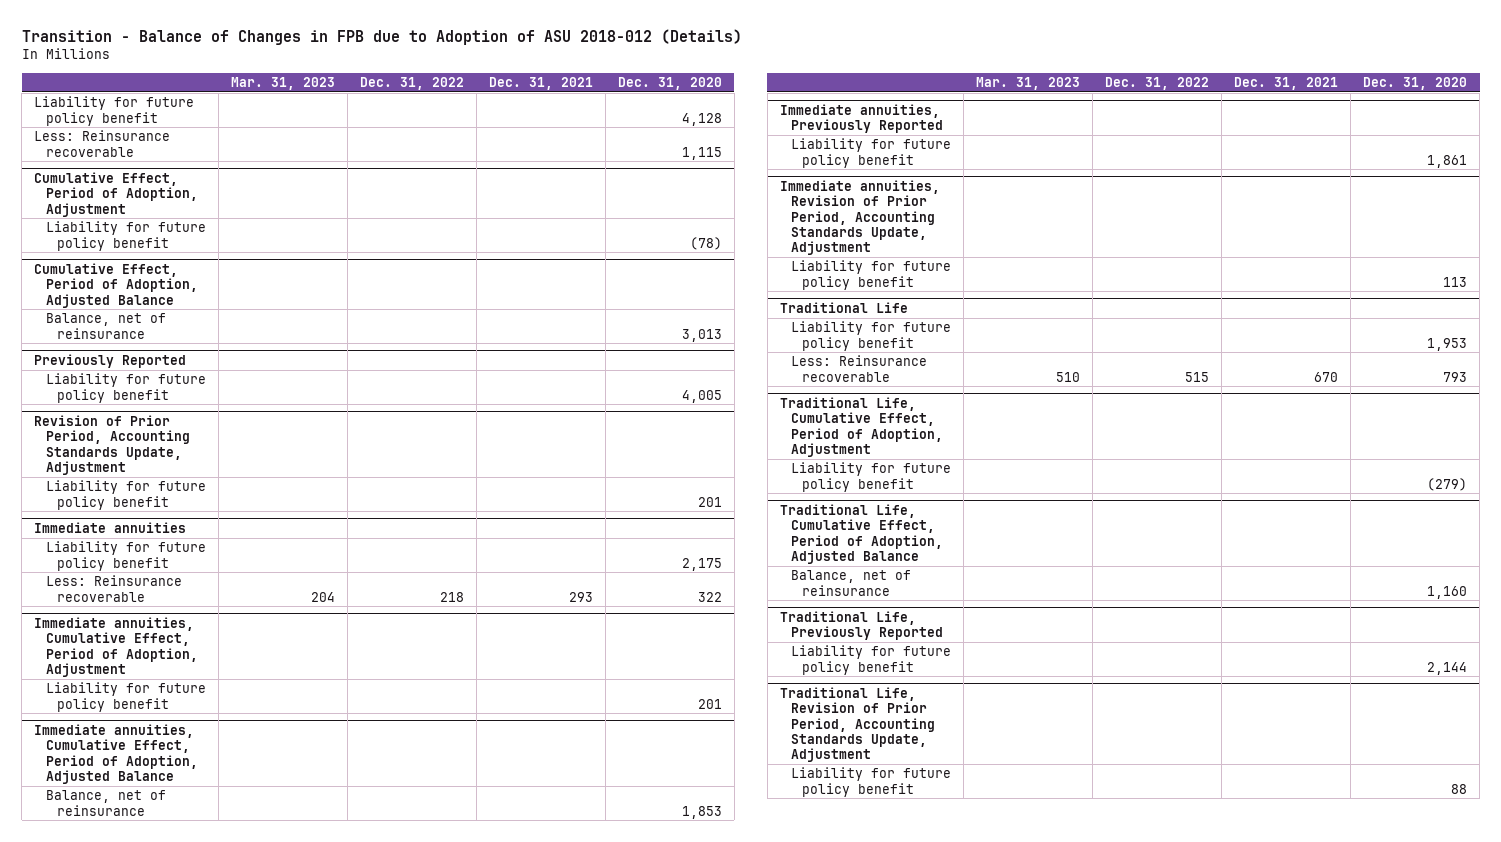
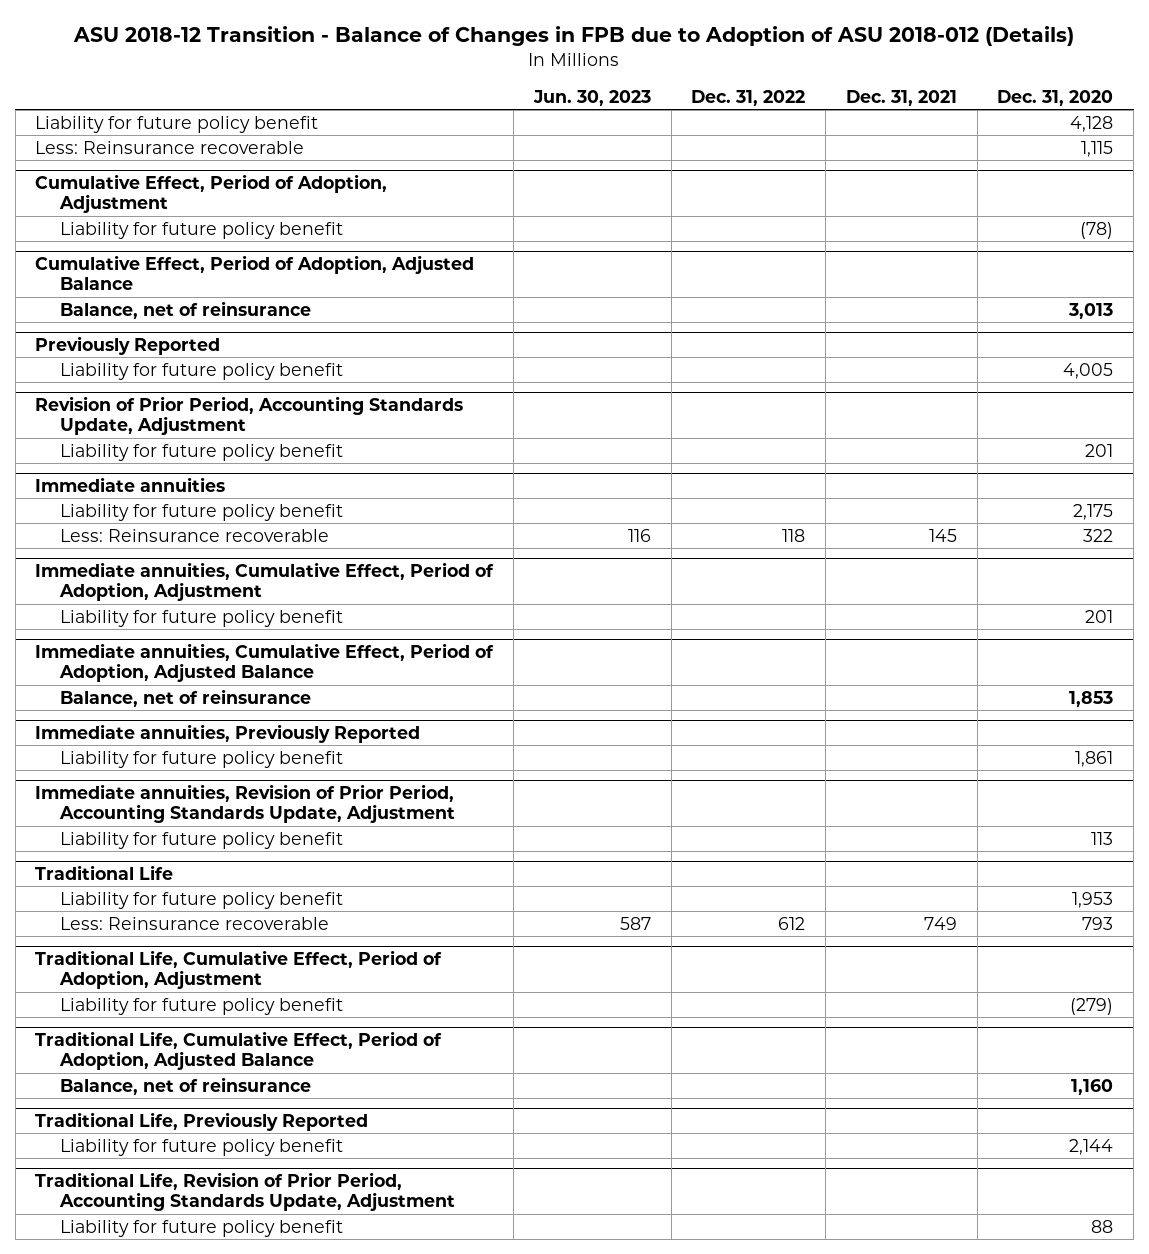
[21,28,742,45] Transition - Balance of Changes in FPB due to Adoption of ASU 2018-012 (Details) -> [73,26,1075,47] ASU 2018-12 Transition - Balance of Changes in FPB due to Adoption of ASU 2018-012 (Details)
[230,76,335,90] Mar. 31, 2023 -> none
none -> [532,89,651,106] Jun. 30, 2023
[439,591,464,602] 218 -> [782,528,806,542] 118
[568,591,593,602] 293 -> [928,528,957,542] 145
[1185,371,1210,382] 515 -> [778,916,806,930] 612
[1314,371,1339,382] 670 -> [923,916,957,930] 749

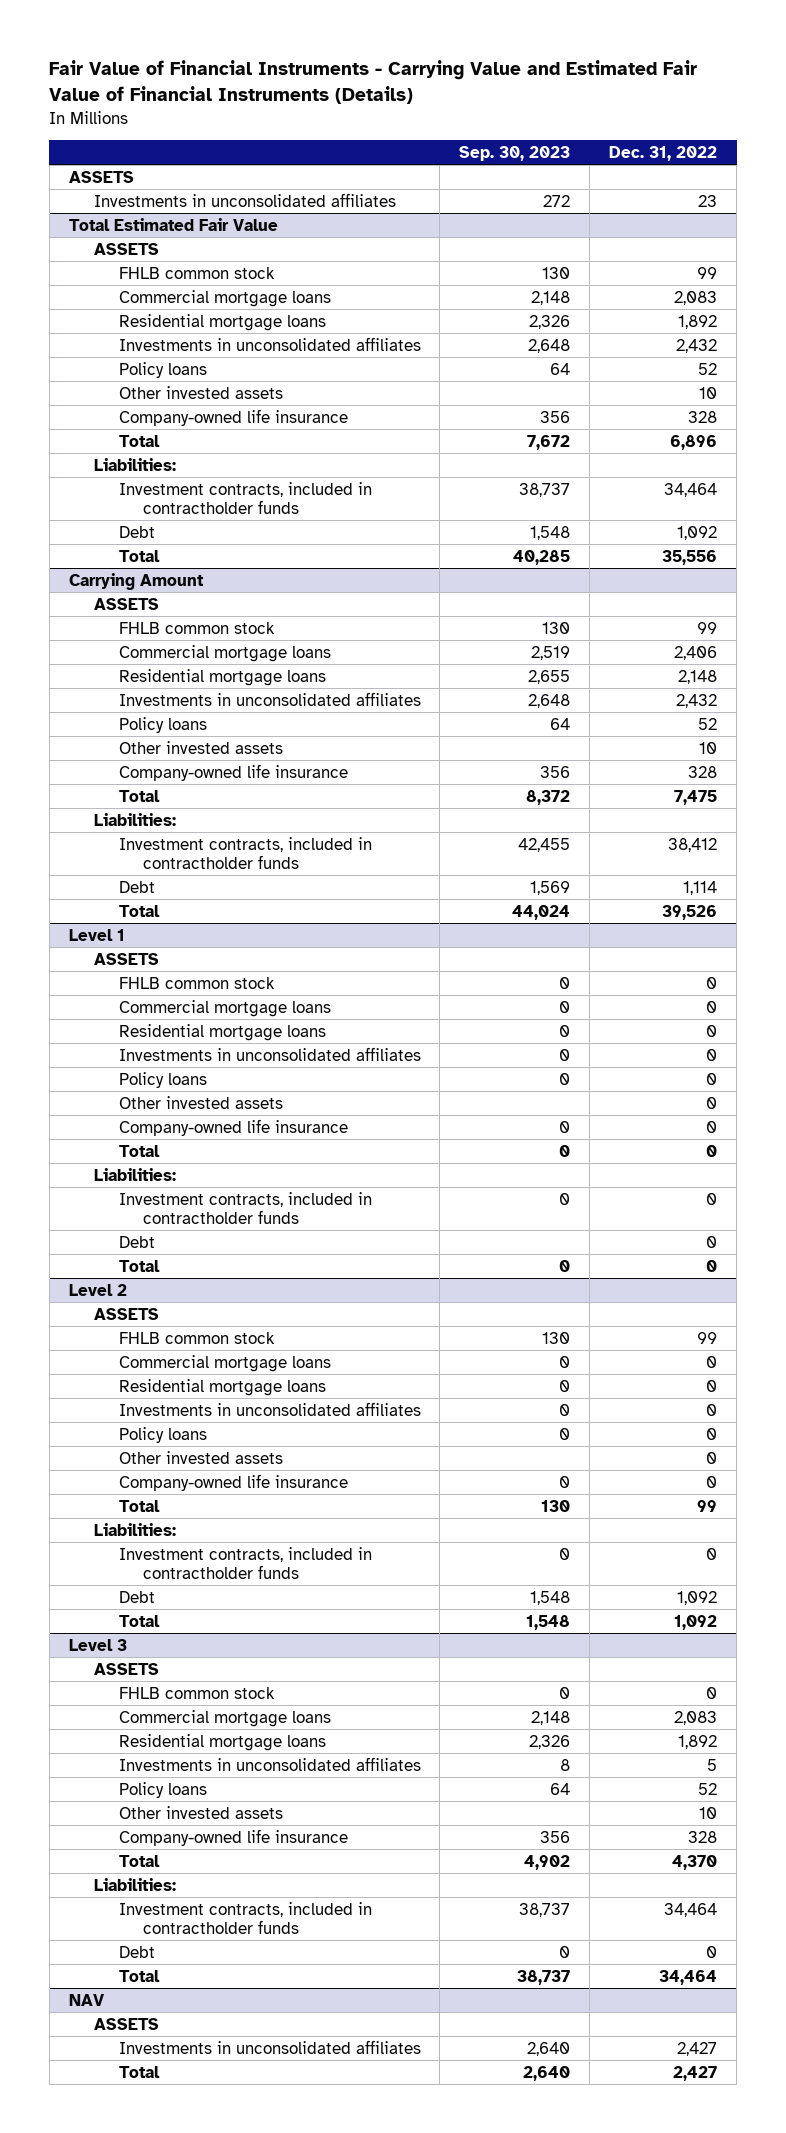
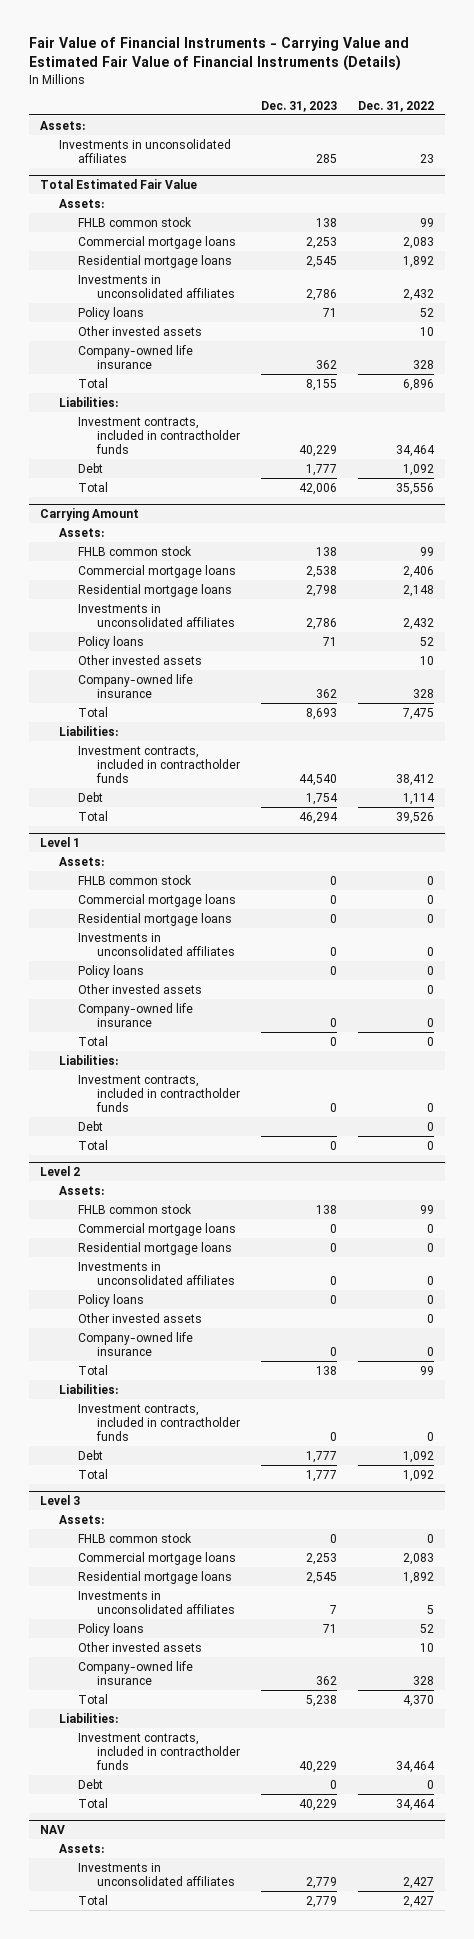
[459,146,571,162] Sep. 30, 2023 -> none
none -> [261,100,338,112] Dec. 31, 2023
[68,170,134,183] ASSETS -> [39,120,85,130] Assets:
[93,242,159,255] ASSETS -> [58,198,104,208] Assets:
[93,597,159,610] ASSETS -> [58,527,104,537] Assets:
[93,952,159,965] ASSETS -> [58,856,104,866] Assets:
[93,1307,159,1320] ASSETS -> [58,1185,104,1195] Assets:
[93,1662,159,1675] ASSETS -> [58,1514,104,1524] Assets:
[93,2017,159,2030] ASSETS -> [58,1843,104,1853] Assets:

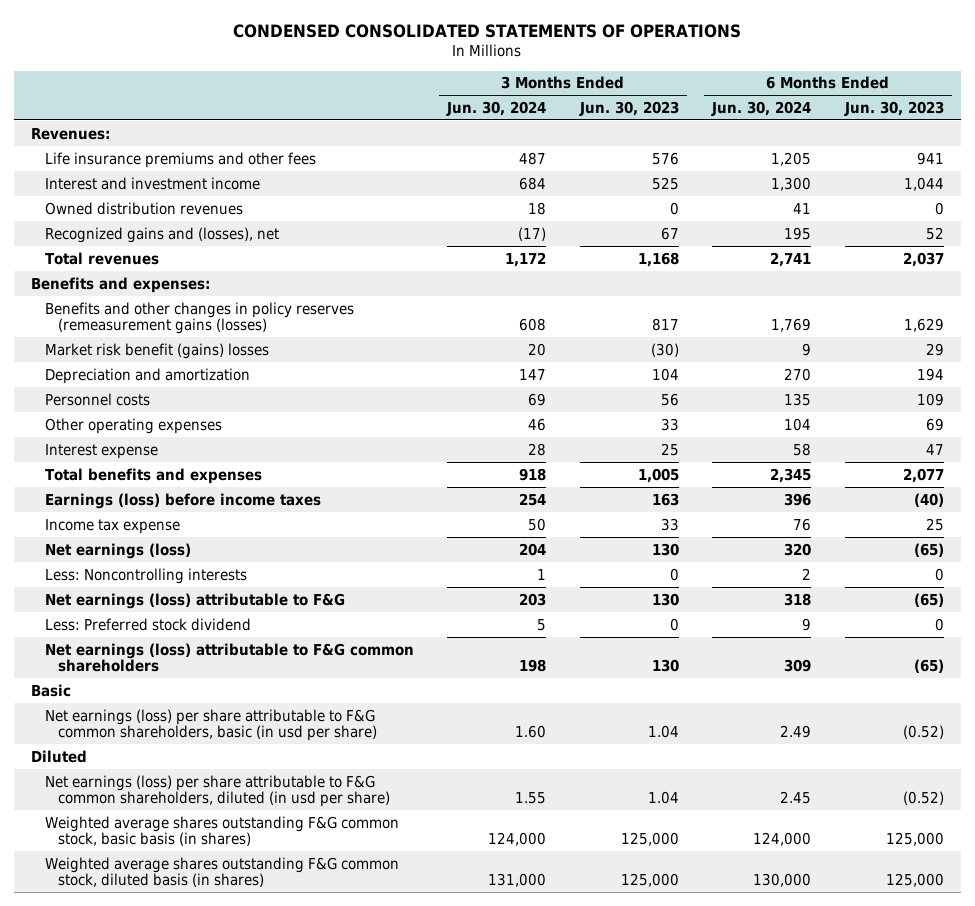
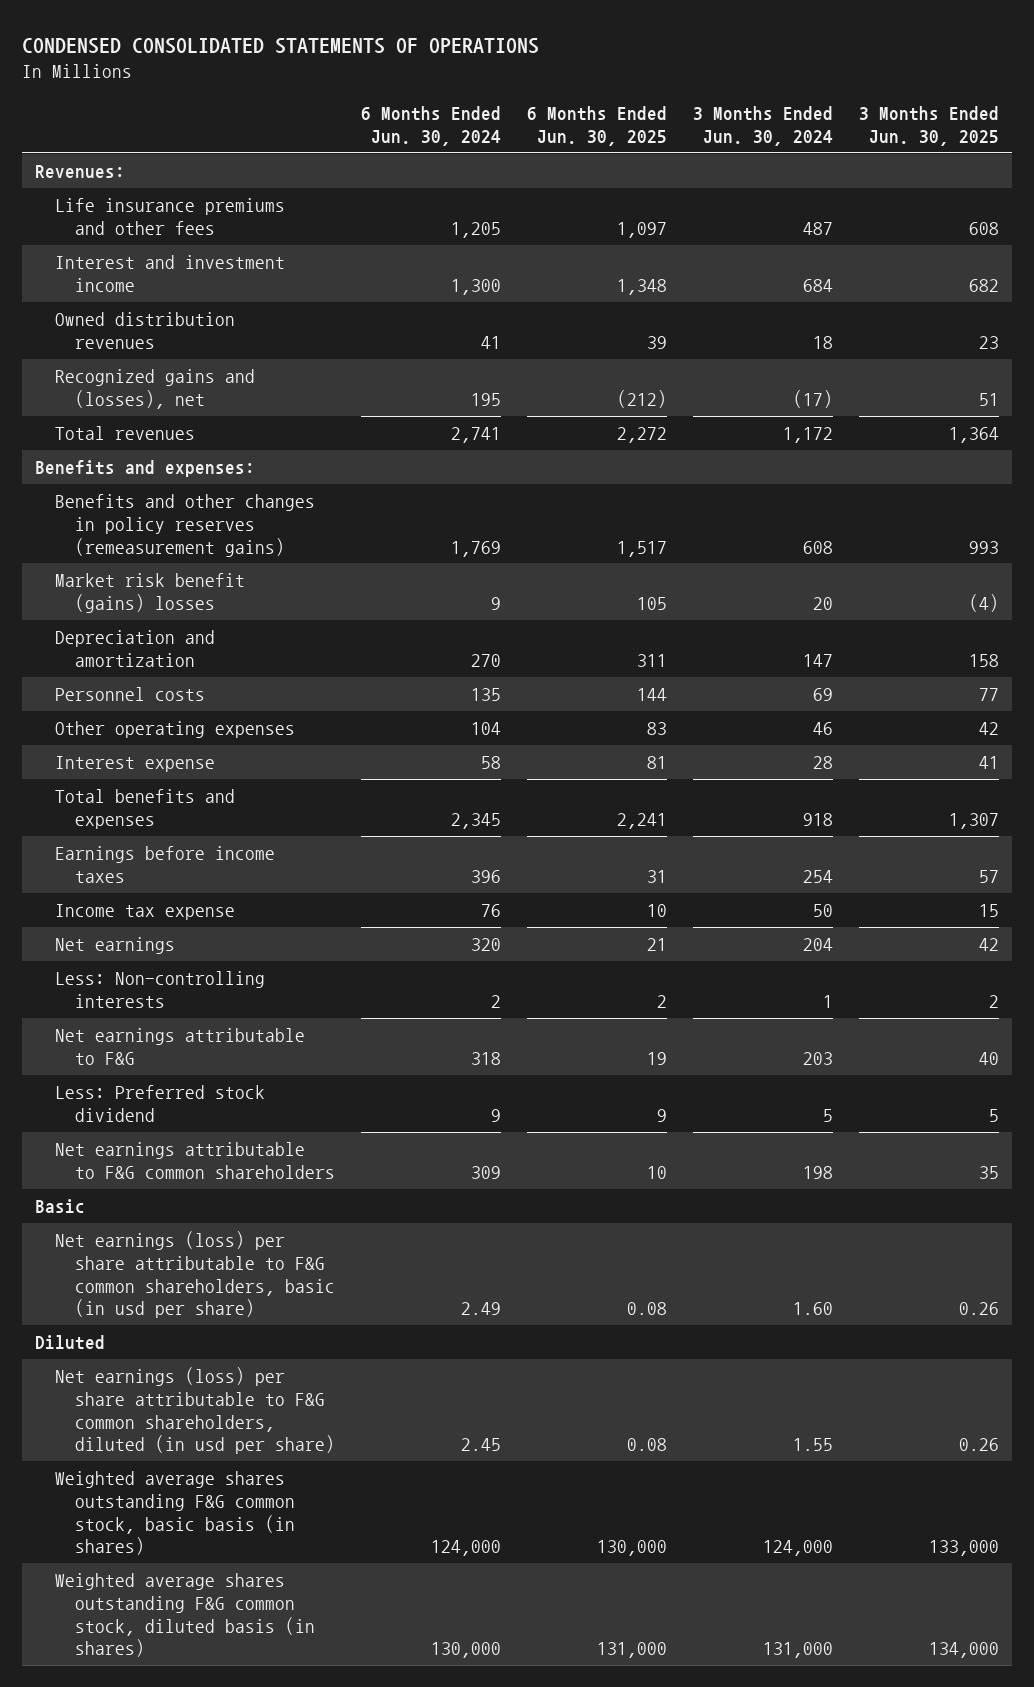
[578,100,679,116] Jun. 30, 2023 -> none
[843,100,944,116] Jun. 30, 2023 -> none
none -> [526,106,667,146] 6 Months Ended Jun. 30, 2025
none -> [858,106,999,146] 3 Months Ended Jun. 30, 2025
[44,301,354,335] Benefits and other changes in policy reserves (remeasurement gains (losses) -> [54,493,315,557] Benefits and other changes in policy reserves (remeasurement gains)
[44,492,321,509] Earnings (loss) before income taxes -> [54,845,275,883] Earnings before income taxes
[44,542,191,559] Net earnings (loss) -> [54,936,175,954] Net earnings
[44,567,247,584] Less: Noncontrolling interests -> [54,970,265,1008] Less: Non-controlling interests
[44,592,345,609] Net earnings (loss) attributable to F&G -> [54,1027,305,1065] Net earnings attributable to F&G
[44,642,414,673] Net earnings (loss) attributable to F&G common shareholders -> [54,1141,335,1179] Net earnings attributable to F&G common shareholders

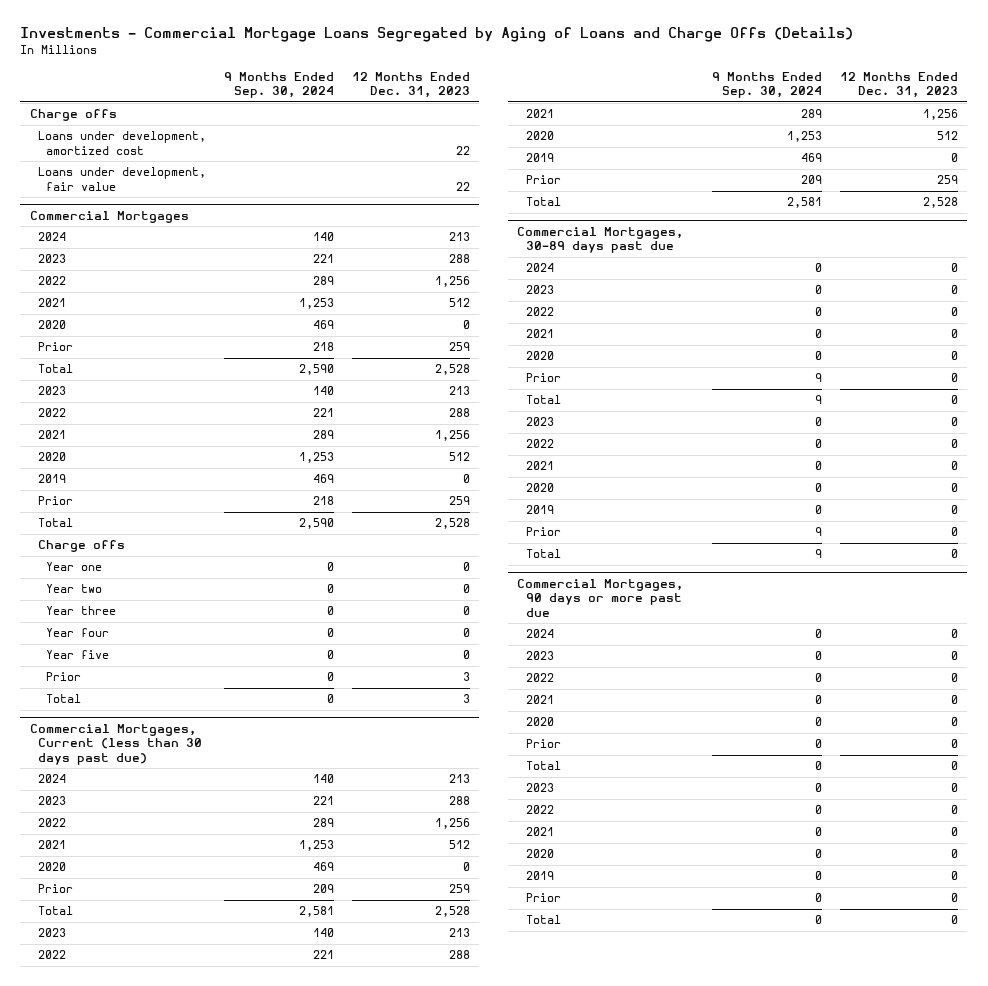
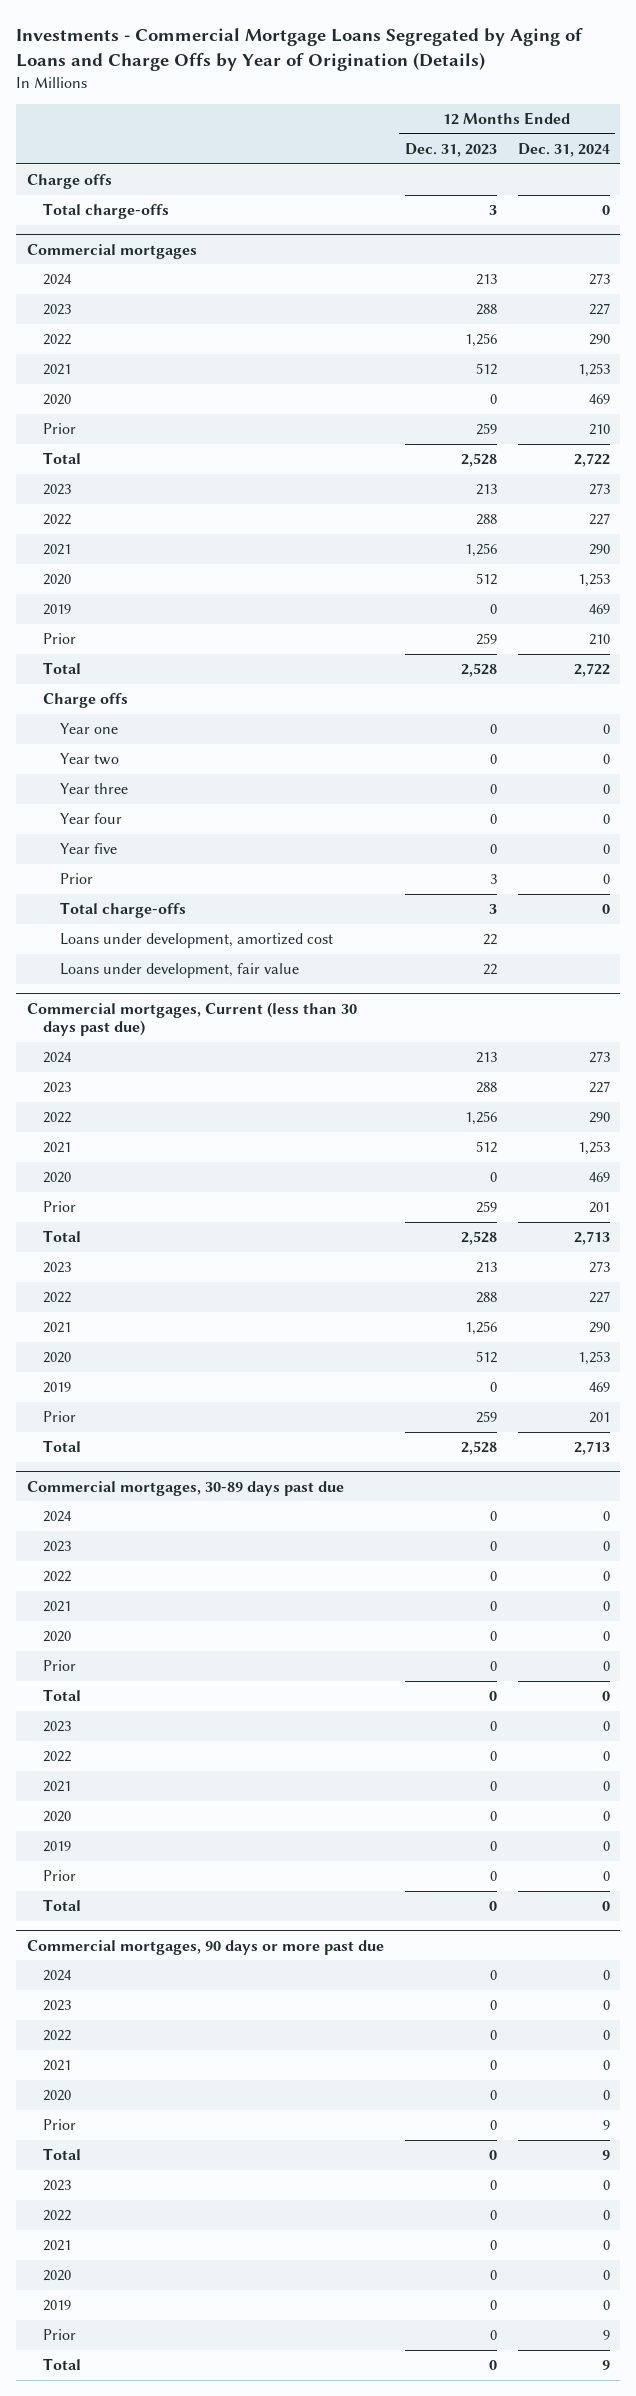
[20,27,854,43] Investments - Commercial Mortgage Loans Segregated by Aging of Loans and Charge Offs (Details) -> [15,27,583,72] Investments - Commercial Mortgage Loans Segregated by Aging of Loans and Charge Offs by Year of Origination (Details)
[224,71,335,99] 9 Months Ended Sep. 30, 2024 -> none
none -> [517,143,610,158] Dec. 31, 2024
[37,131,206,155] Loans under development, amortized cost -> none
[37,167,206,191] Loans under development, fair value -> none
none -> [43,203,170,220] Total charge-offs
[29,210,189,223] Commercial Mortgages -> [26,243,197,259] Commercial mortgages
[46,694,82,704] Total -> [60,902,187,919] Total charge-offs
none -> [60,933,334,949] Loans under development, amortized cost
none -> [60,963,300,979] Loans under development, fair value
[29,723,202,765] Commercial Mortgages, Current (less than 30 days past due) -> [26,1001,357,1037] Commercial mortgages, Current (less than 30 days past due)
[517,226,684,254] Commercial Mortgages, 30-89 days past due -> [26,1480,344,1496] Commercial mortgages, 30-89 days past due
[517,578,684,617] Commercial Mortgages, 90 days or more past due -> [26,1939,384,1955] Commercial mortgages, 90 days or more past due

